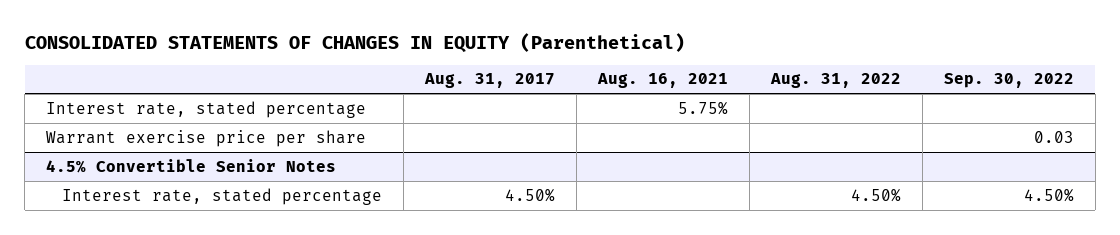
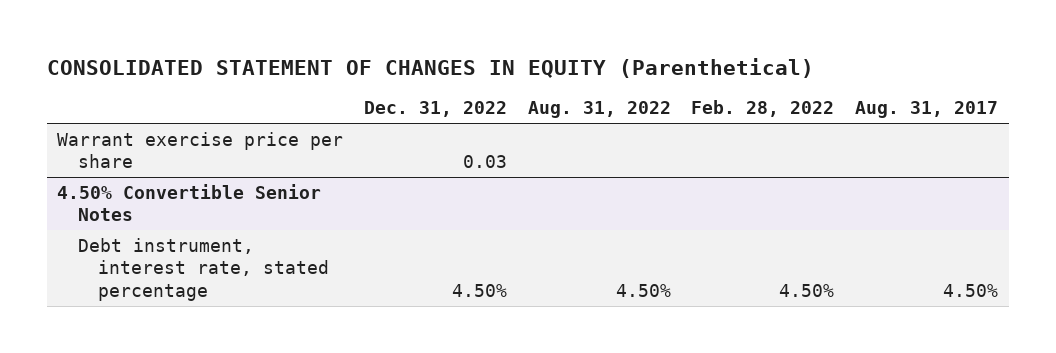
[24,33,685,53] CONSOLIDATED STATEMENTS OF CHANGES IN EQUITY (Parenthetical) -> [46,57,814,78] CONSOLIDATED STATEMENT OF CHANGES IN EQUITY (Parenthetical)
[596,73,728,89] Aug. 16, 2021 -> none
[943,73,1074,89] Sep. 30, 2022 -> none
none -> [364,101,508,118] Dec. 31, 2022
none -> [691,100,835,118] Feb. 28, 2022
[46,100,367,118] Interest rate, stated percentage -> none
[46,158,337,173] 4.5% Convertible Senior Notes -> [57,183,322,222] 4.50% Convertible Senior Notes
[61,187,382,205] Interest rate, stated percentage -> [77,237,329,302] Debt instrument, interest rate, stated percentage

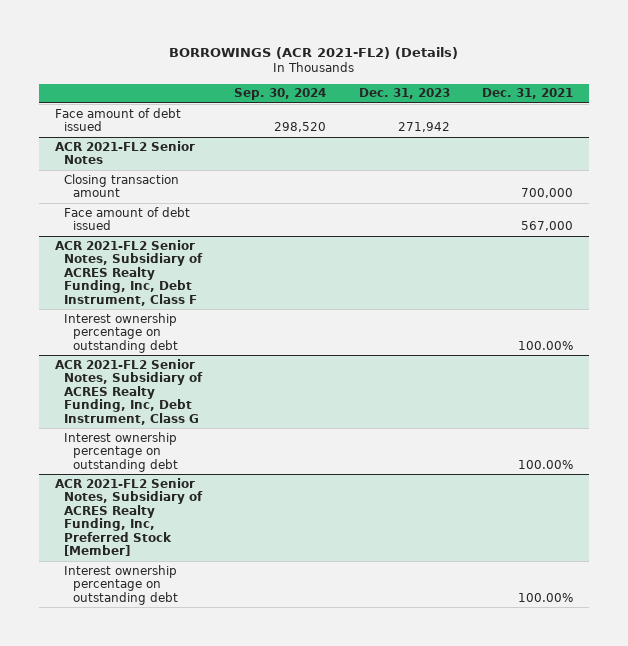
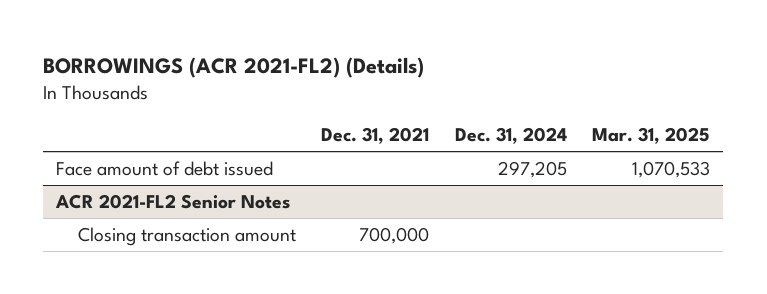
[234,88,327,101] Sep. 30, 2024 -> none
[358,88,450,100] Dec. 31, 2023 -> none
none -> [454,127,567,145] Dec. 31, 2024
none -> [592,127,711,145] Mar. 31, 2025
[63,206,190,231] Face amount of debt issued -> none
[55,239,203,306] ACR 2021-FL2 Senior Notes, Subsidiary of ACRES Realty Funding, Inc, Debt Instrument, Class F -> none
[63,312,178,353] Interest ownership percentage on outstanding debt -> none
[55,358,203,425] ACR 2021-FL2 Senior Notes, Subsidiary of ACRES Realty Funding, Inc, Debt Instrument, Class G -> none
[63,431,178,472] Interest ownership percentage on outstanding debt -> none
[55,477,203,557] ACR 2021-FL2 Senior Notes, Subsidiary of ACRES Realty Funding, Inc, Preferred Stock [Member] -> none
[63,564,178,605] Interest ownership percentage on outstanding debt -> none

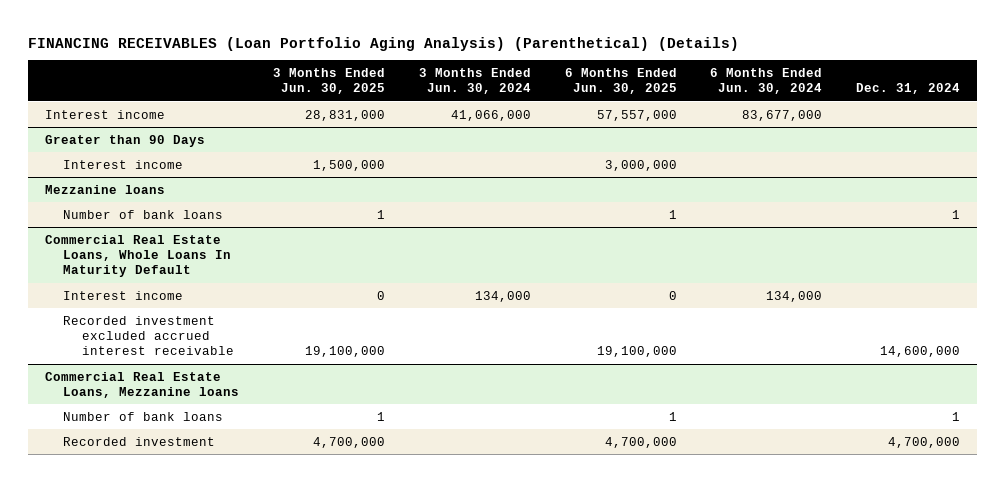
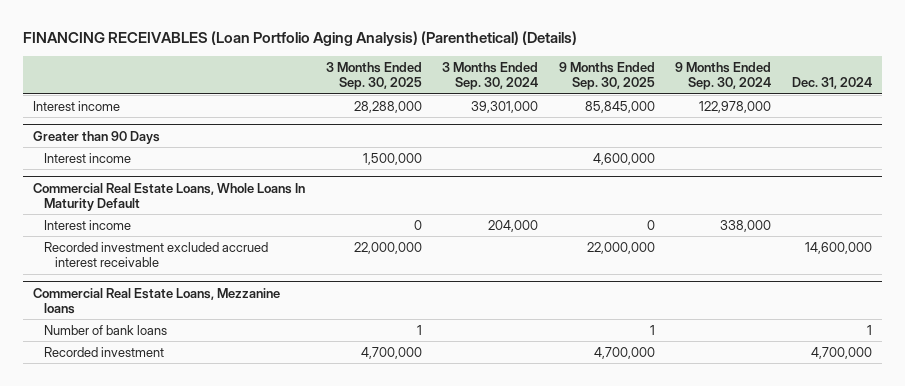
[273,67,386,95] 3 Months Ended Jun. 30, 2025 -> none
[418,67,531,95] 3 Months Ended Jun. 30, 2024 -> none
[564,67,677,95] 6 Months Ended Jun. 30, 2025 -> none
[710,67,823,95] 6 Months Ended Jun. 30, 2024 -> none
none -> [325,61,422,91] 3 Months Ended Sep. 30, 2025
none -> [442,61,539,91] 3 Months Ended Sep. 30, 2024
none -> [558,61,655,91] 9 Months Ended Sep. 30, 2025
none -> [675,61,772,91] 9 Months Ended Sep. 30, 2024
[44,184,165,194] Mezzanine loans -> none
[63,209,224,219] Number of bank loans -> none

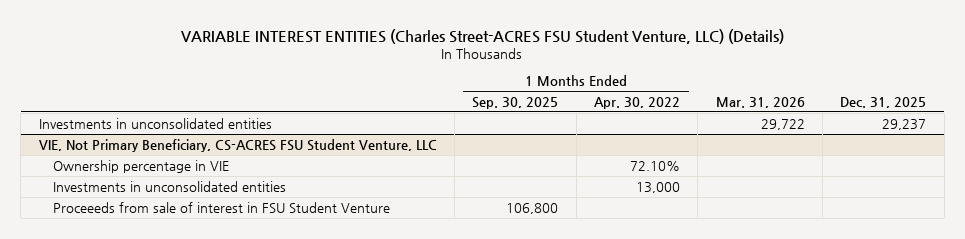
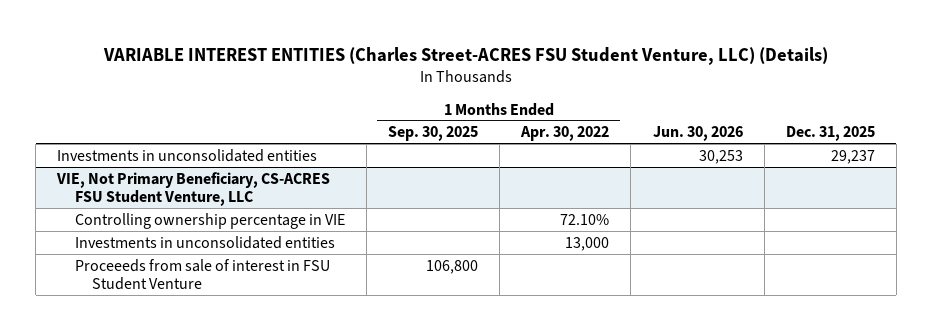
[715,96,805,108] Mar. 31, 2026 -> none
none -> [652,126,743,142] Jun. 30, 2026
[52,159,229,173] Ownership percentage in VIE -> [74,212,345,229] Controlling ownership percentage in VIE

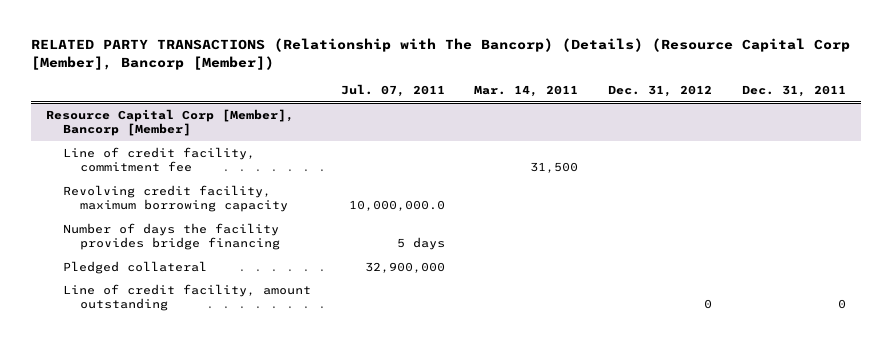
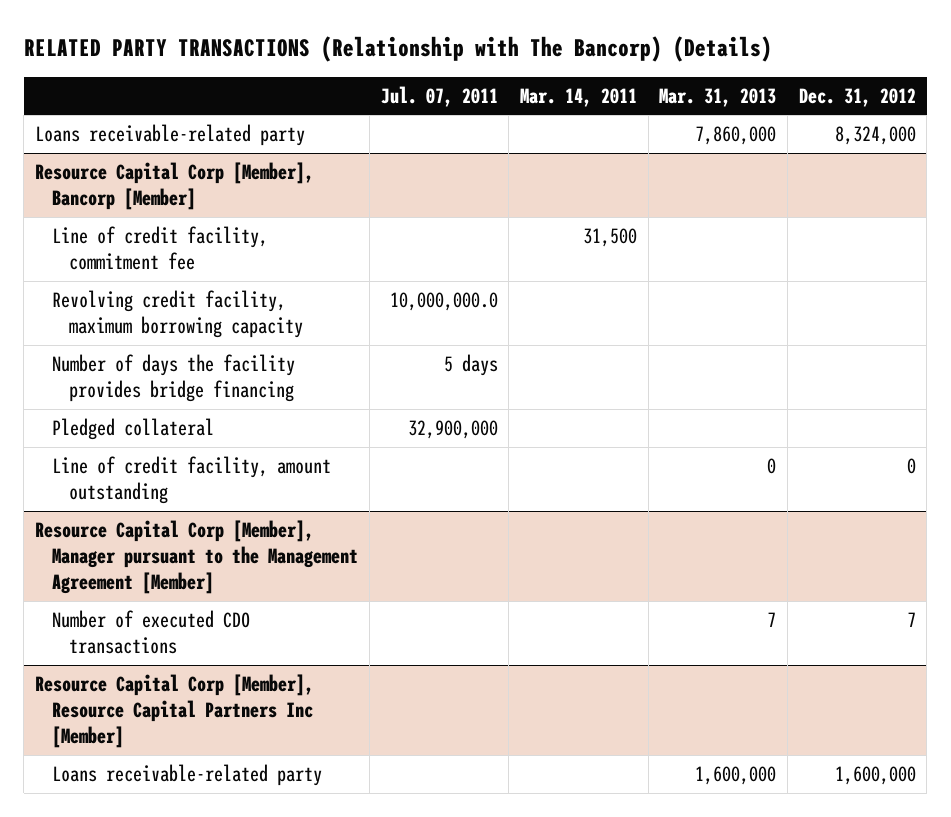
[31,38,851,71] RELATED PARTY TRANSACTIONS (Relationship with The Bancorp) (Details) (Resource Capital Corp [Member], Bancorp [Member]) -> [23,36,772,63] RELATED PARTY TRANSACTIONS (Relationship with The Bancorp) (Details)
[742,85,847,98] Dec. 31, 2011 -> none
none -> [659,87,777,107] Mar. 31, 2013
none -> [35,124,306,147] Loans receivable-related party
none -> [35,520,359,595] Resource Capital Corp [Member], Manager pursuant to the Management Agreement [Member]
none -> [52,610,251,655] Number of executed CDO transactions
none -> [35,674,315,749] Resource Capital Corp [Member], Resource Capital Partners Inc [Member]
none -> [52,764,323,787] Loans receivable-related party

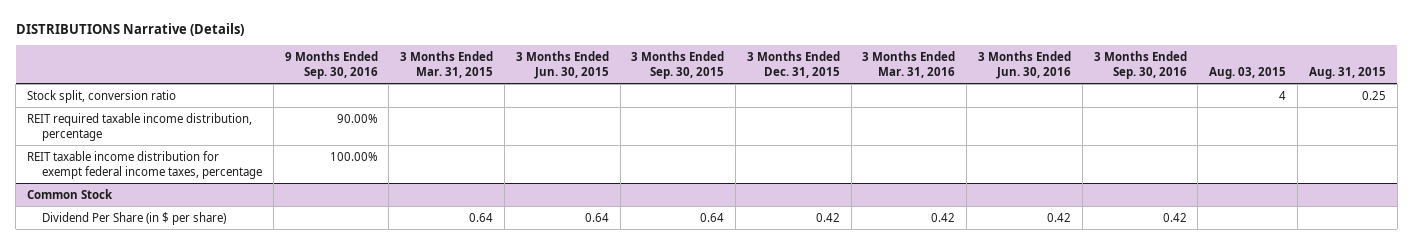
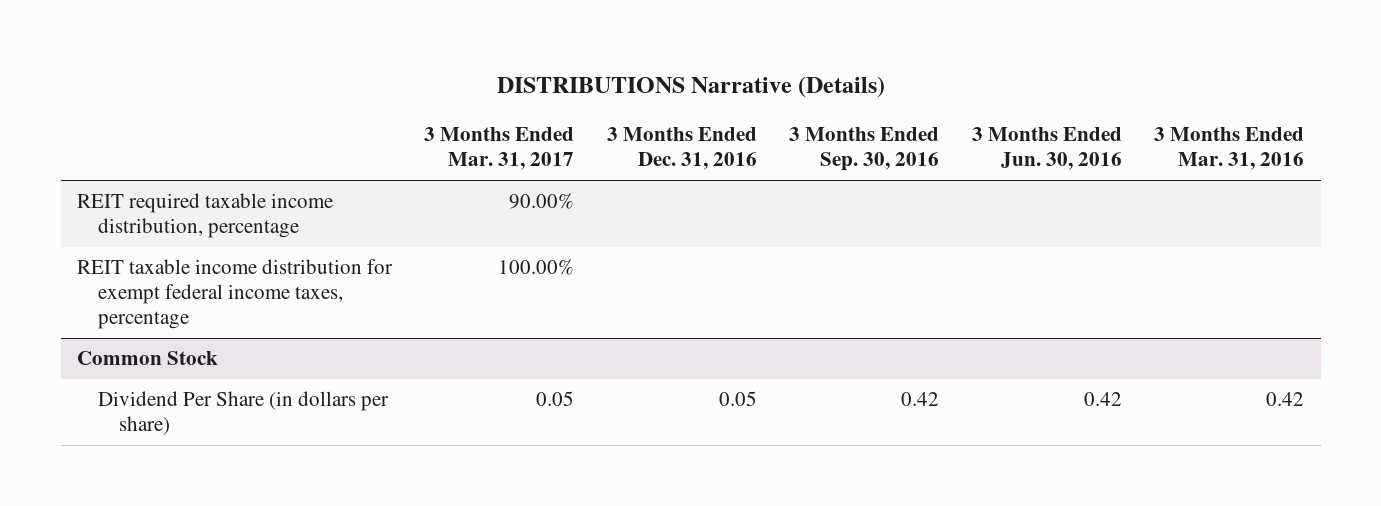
[284,51,378,79] 9 Months Ended Sep. 30, 2016 -> none
[400,51,494,78] 3 Months Ended Mar. 31, 2015 -> none
[515,51,609,79] 3 Months Ended Jun. 30, 2015 -> none
[631,51,725,79] 3 Months Ended Sep. 30, 2015 -> none
[746,51,840,78] 3 Months Ended Dec. 31, 2015 -> none
[1209,66,1287,79] Aug. 03, 2015 -> none
[1308,66,1386,79] Aug. 31, 2015 -> none
none -> [424,127,575,171] 3 Months Ended Mar. 31, 2017
none -> [606,127,757,171] 3 Months Ended Dec. 31, 2016
[27,89,177,103] Stock split, conversion ratio -> none
[41,211,226,225] Dividend Per Share (in $ per share) -> [97,391,389,436] Dividend Per Share (in dollars per share)

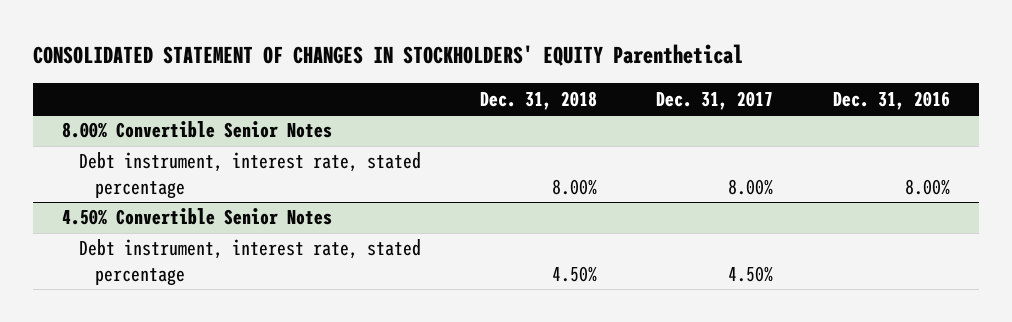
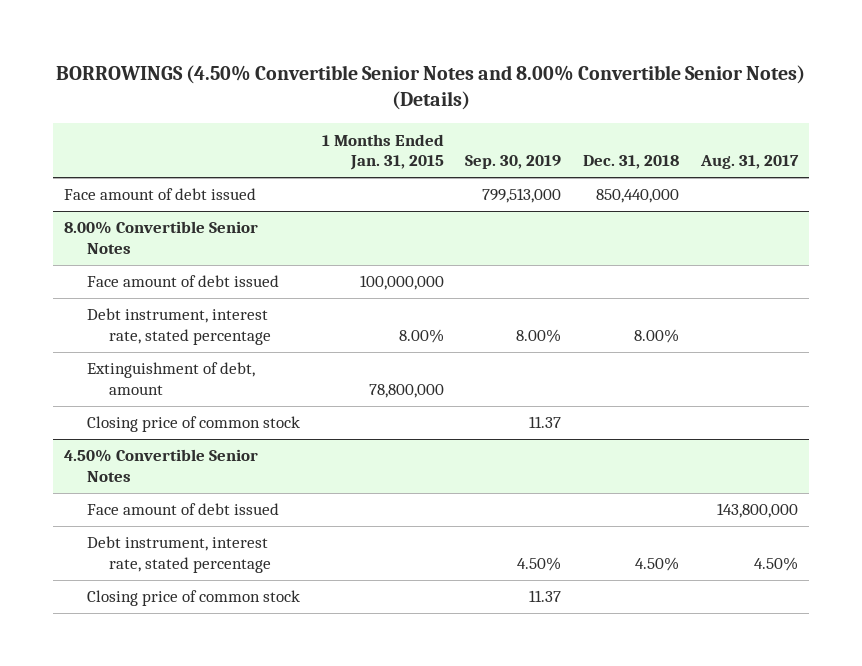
[32,44,743,67] CONSOLIDATED STATEMENT OF CHANGES IN STOCKHOLDERS' EQUITY Parenthetical -> [55,64,805,111] BORROWINGS (4.50% Convertible Senior Notes and 8.00% Convertible Senior Notes) (Details)
[656,90,774,110] Dec. 31, 2017 -> none
[832,90,950,110] Dec. 31, 2016 -> none
none -> [321,133,444,171] 1 Months Ended Jan. 31, 2015
none -> [465,155,562,170] Sep. 30, 2019
none -> [699,155,799,170] Aug. 31, 2017
none -> [64,188,257,201] Face amount of debt issued
none -> [86,275,279,288] Face amount of debt issued
none -> [86,362,255,396] Extinguishment of debt, amount
none -> [86,416,300,433] Closing price of common stock
none -> [86,503,279,516] Face amount of debt issued
none -> [86,590,300,607] Closing price of common stock

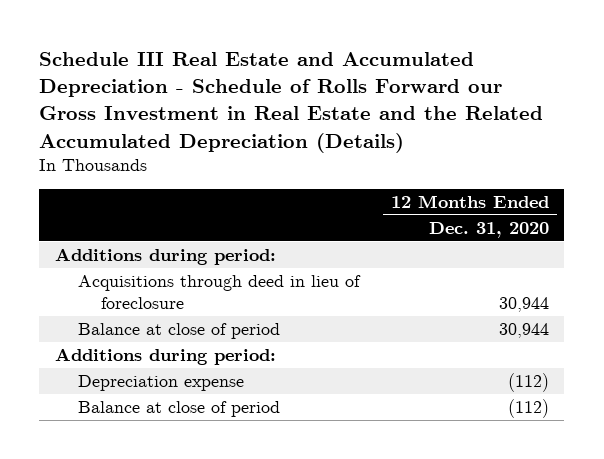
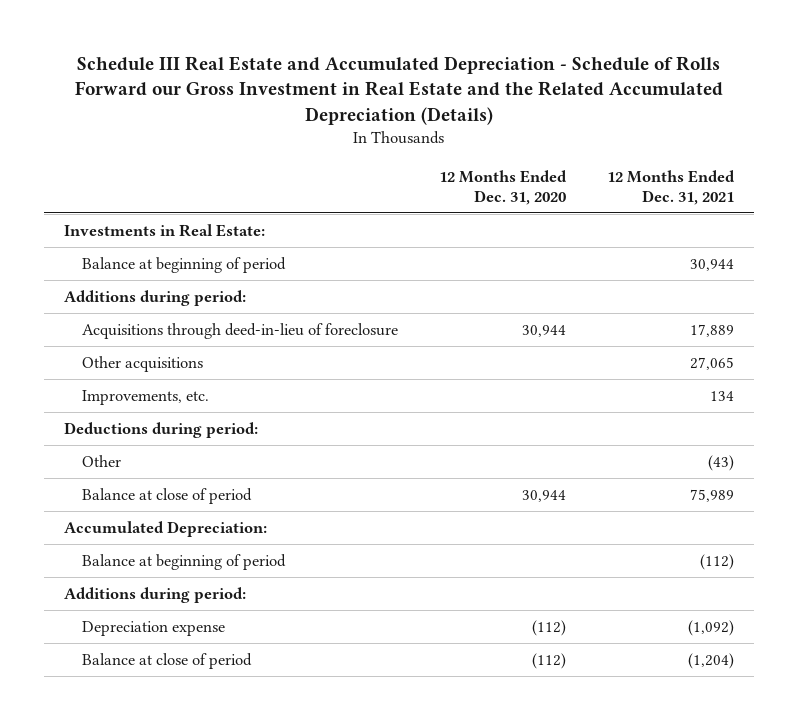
none -> [606,169,735,205] 12 Months Ended Dec. 31, 2021
none -> [64,223,266,237] Investments in Real Estate:
none -> [82,256,287,273] Balance at beginning of period
[77,275,361,309] Acquisitions through deed in lieu of foreclosure -> [82,322,399,339] Acquisitions through deed-in-lieu of foreclosure
none -> [82,355,204,372] Other acquisitions
none -> [82,389,210,405] Improvements, etc.
none -> [64,421,259,438] Deductions during period:
none -> [82,454,122,467] Other
none -> [64,520,268,537] Accumulated Depreciation:
none -> [82,553,287,570] Balance at beginning of period

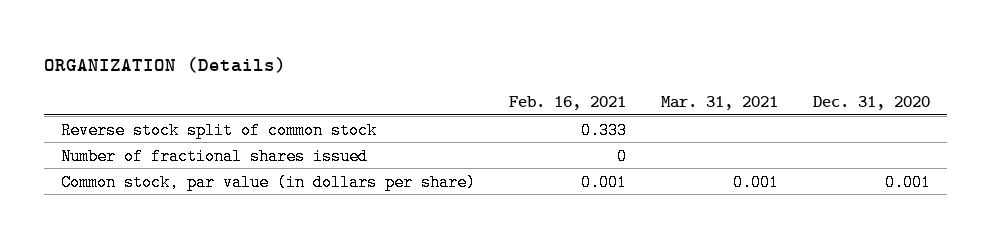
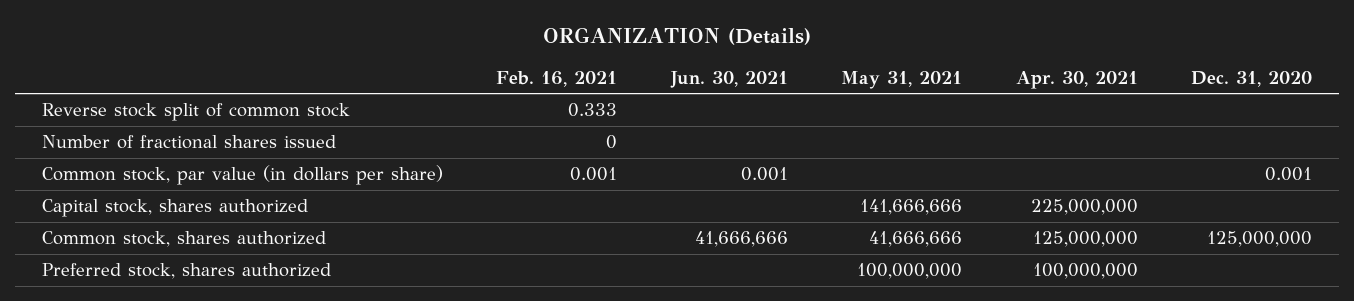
[660,95,778,110] Mar. 31, 2021 -> none
none -> [669,70,788,88] Jun. 30, 2021
none -> [841,70,963,89] May 31, 2021
none -> [1015,70,1138,89] Apr. 30, 2021
none -> [41,199,308,218] Capital stock, shares authorized
none -> [41,231,326,248] Common stock, shares authorized
none -> [41,263,331,280] Preferred stock, shares authorized

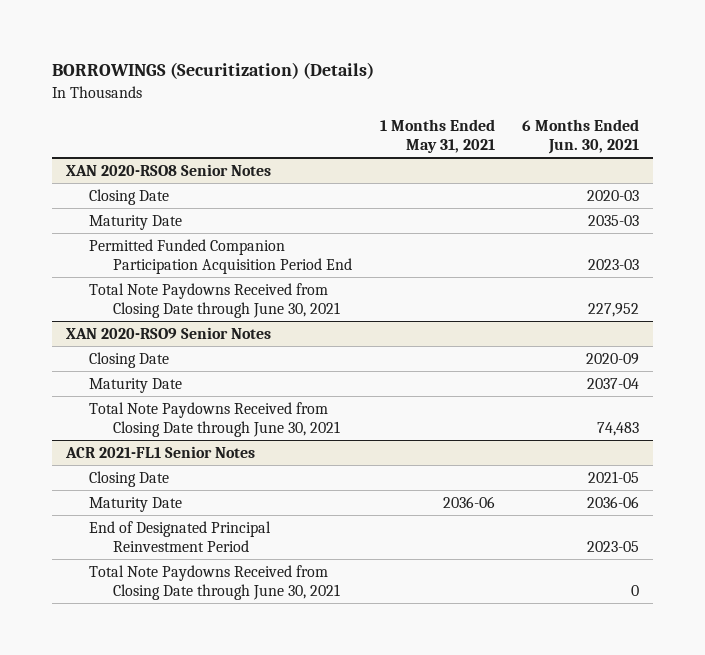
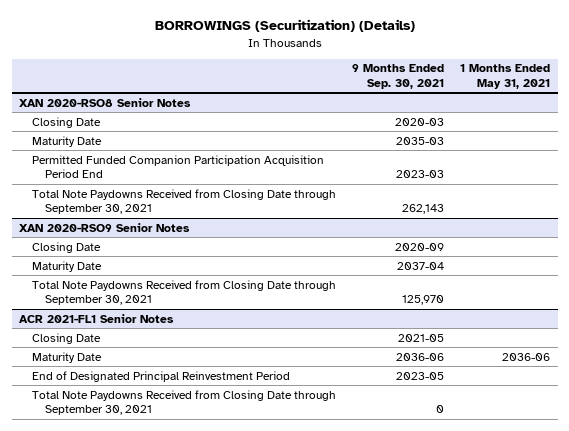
[521,119,639,155] 6 Months Ended Jun. 30, 2021 -> none
none -> [352,64,445,89] 9 Months Ended Sep. 30, 2021
[89,282,341,318] Total Note Paydowns Received from Closing Date through June 30, 2021 -> [32,188,337,215] Total Note Paydowns Received from Closing Date through September 30, 2021
[89,401,341,437] Total Note Paydowns Received from Closing Date through June 30, 2021 -> [32,279,337,306] Total Note Paydowns Received from Closing Date through September 30, 2021
[89,564,341,600] Total Note Paydowns Received from Closing Date through June 30, 2021 -> [32,389,337,416] Total Note Paydowns Received from Closing Date through September 30, 2021

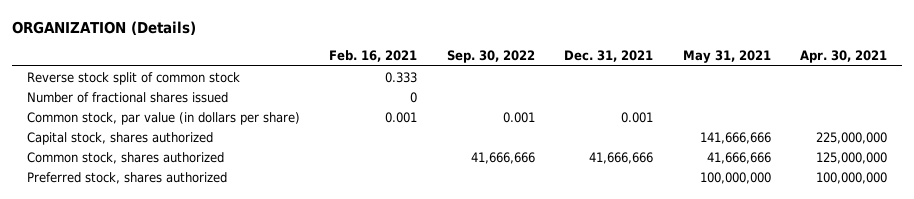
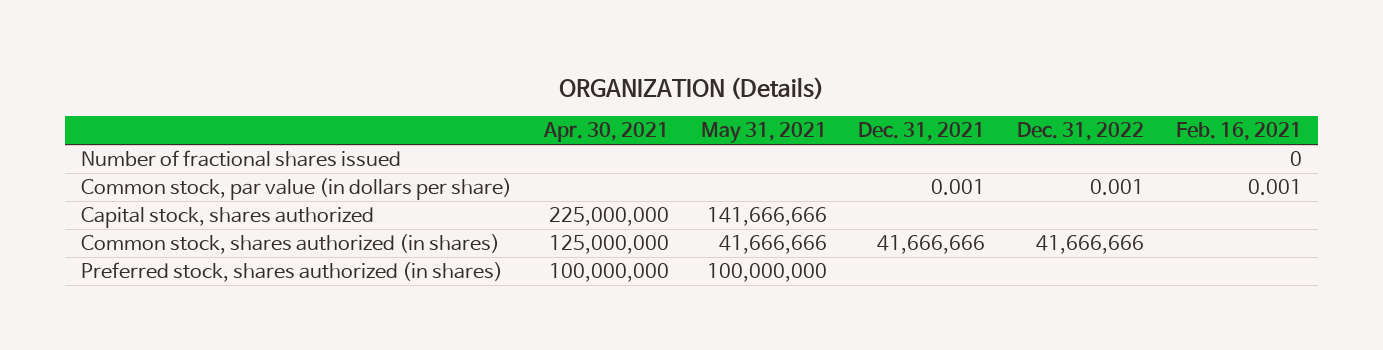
[446,50,535,64] Sep. 30, 2022 -> none
none -> [1017,122,1145,142] Dec. 31, 2022
[27,71,241,85] Reverse stock split of common stock -> none
[27,151,225,164] Common stock, shares authorized -> [80,234,500,255] Common stock, shares authorized (in shares)
[27,171,228,184] Preferred stock, shares authorized -> [80,262,503,283] Preferred stock, shares authorized (in shares)

